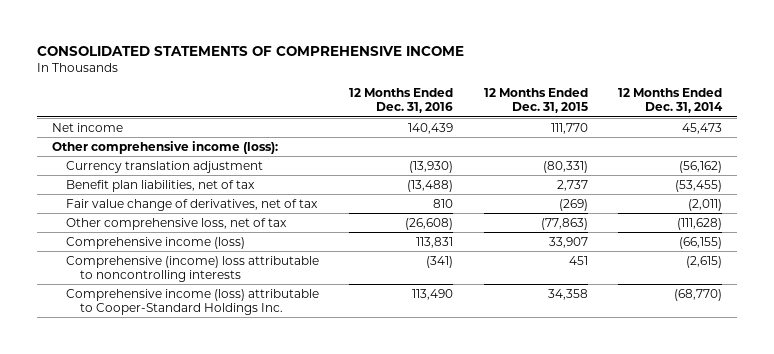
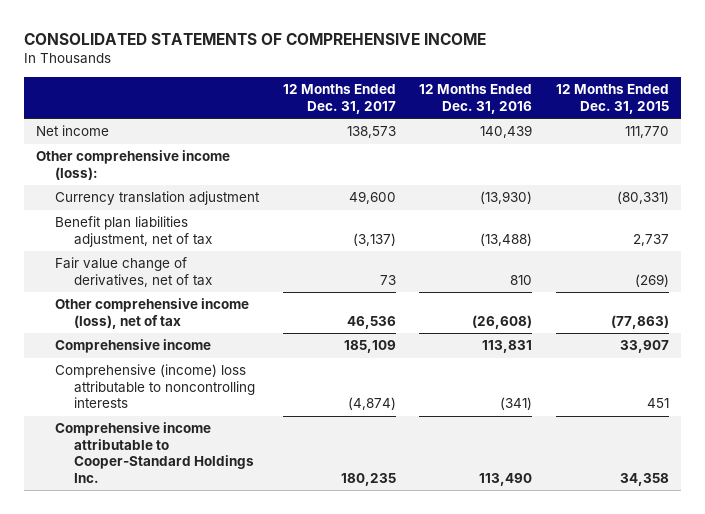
[617,88,723,114] 12 Months Ended Dec. 31, 2014 -> none
none -> [282,84,396,114] 12 Months Ended Dec. 31, 2017
[66,179,256,192] Benefit plan liabilities, net of tax -> [54,216,212,247] Benefit plan liabilities adjustment, net of tax
[66,217,288,230] Other comprehensive loss, net of tax -> [54,298,249,329] Other comprehensive income (loss), net of tax
[66,236,246,249] Comprehensive income (loss) -> [54,339,211,354] Comprehensive income
[66,288,320,315] Comprehensive income (loss) attributable to Cooper-Standard Holdings Inc. -> [54,422,254,483] Comprehensive income attributable to Cooper-Standard Holdings Inc.

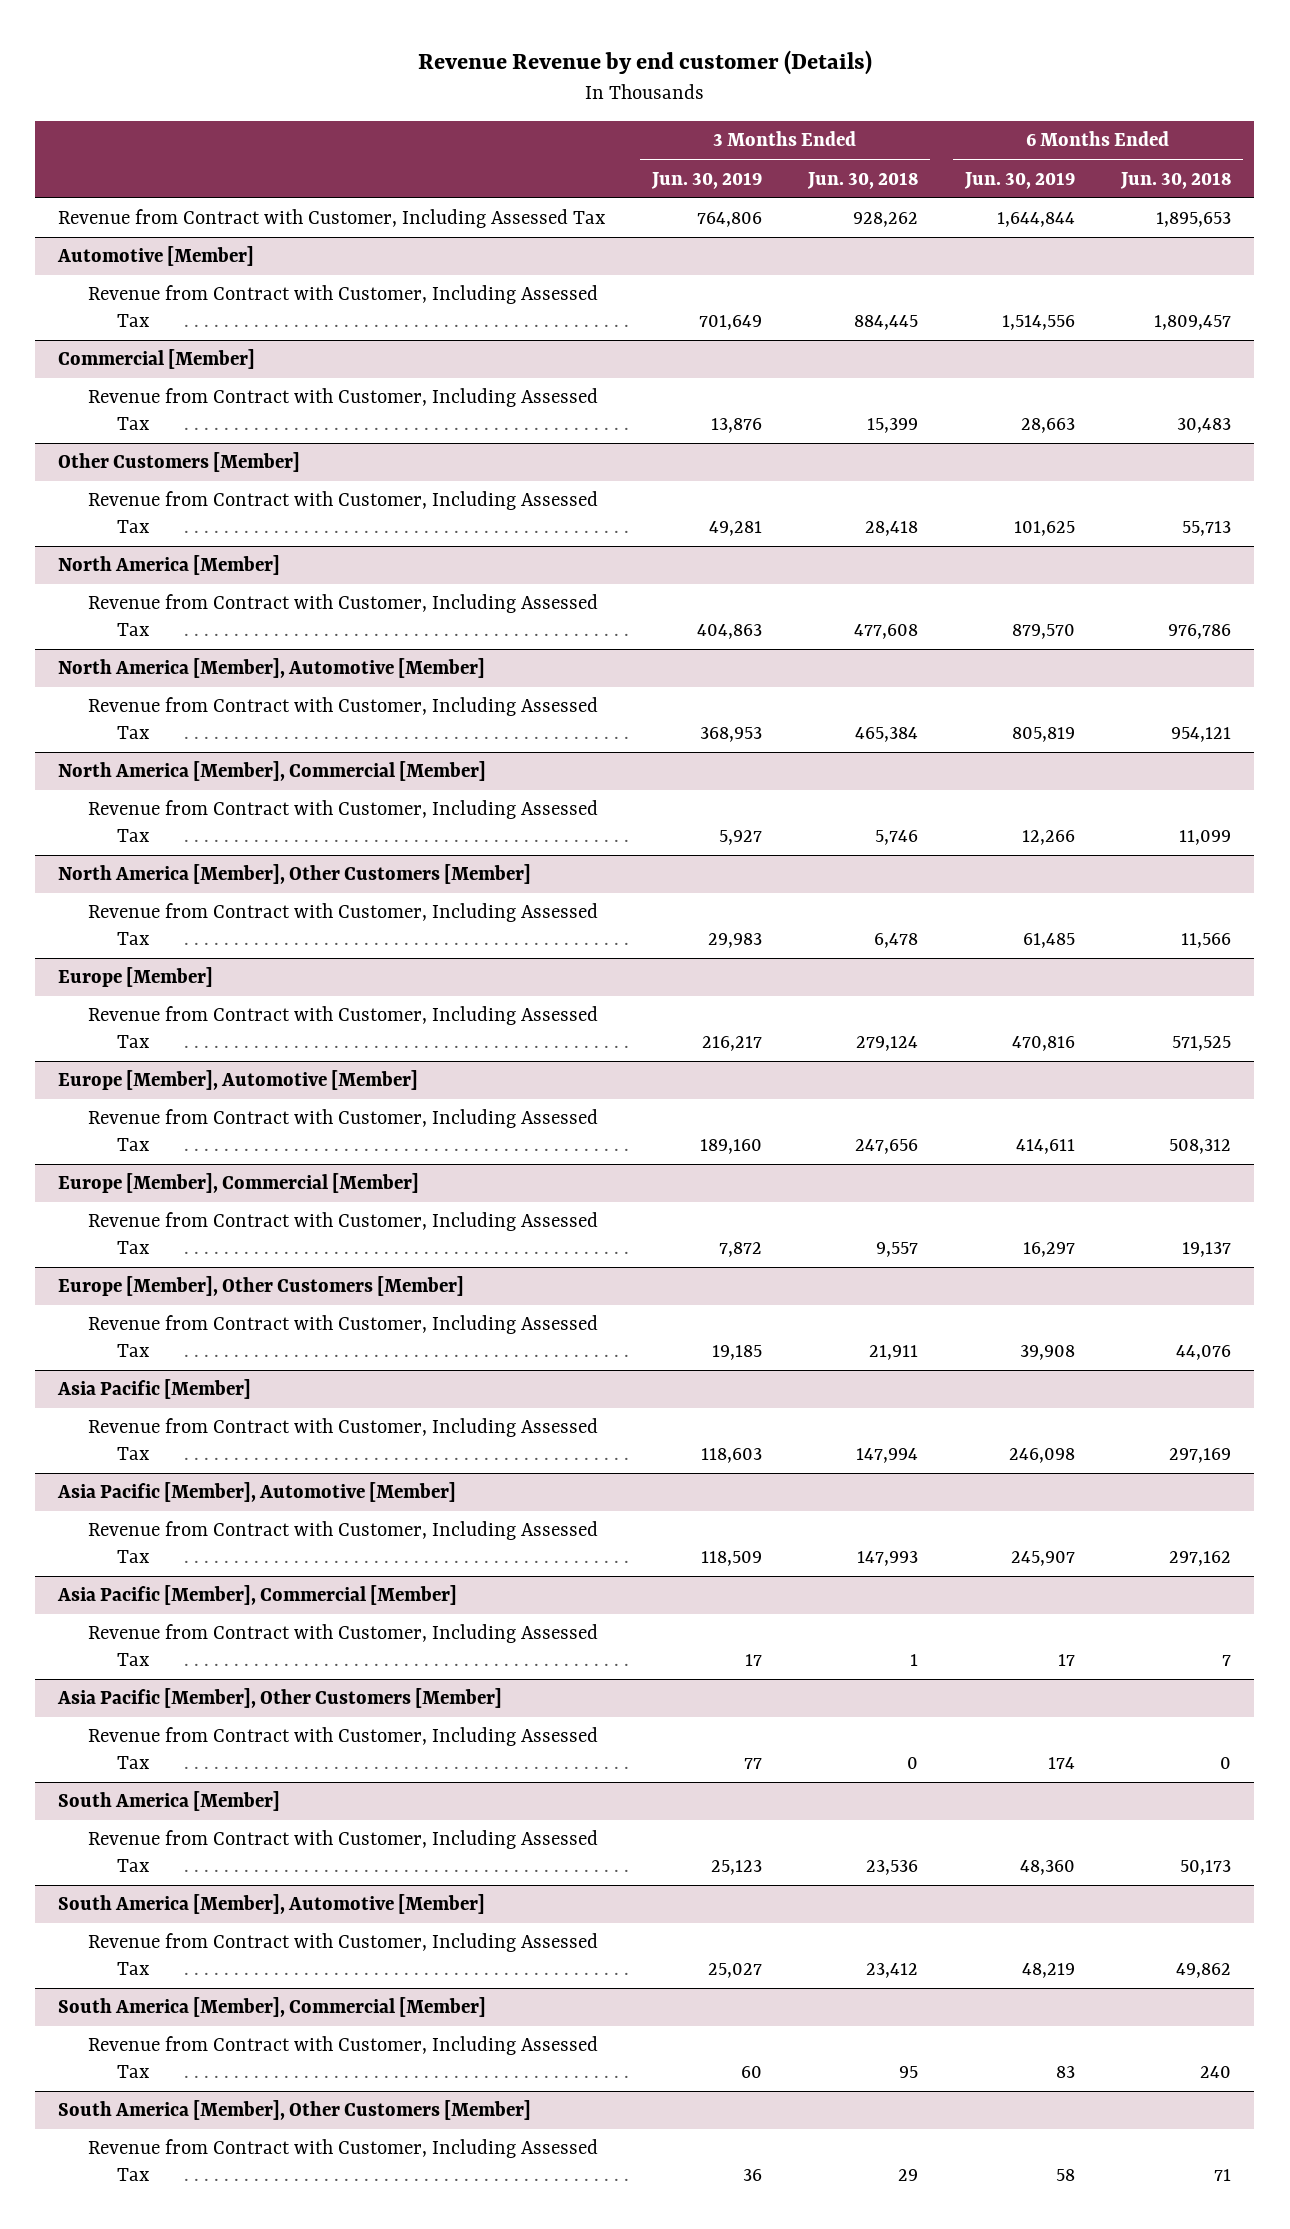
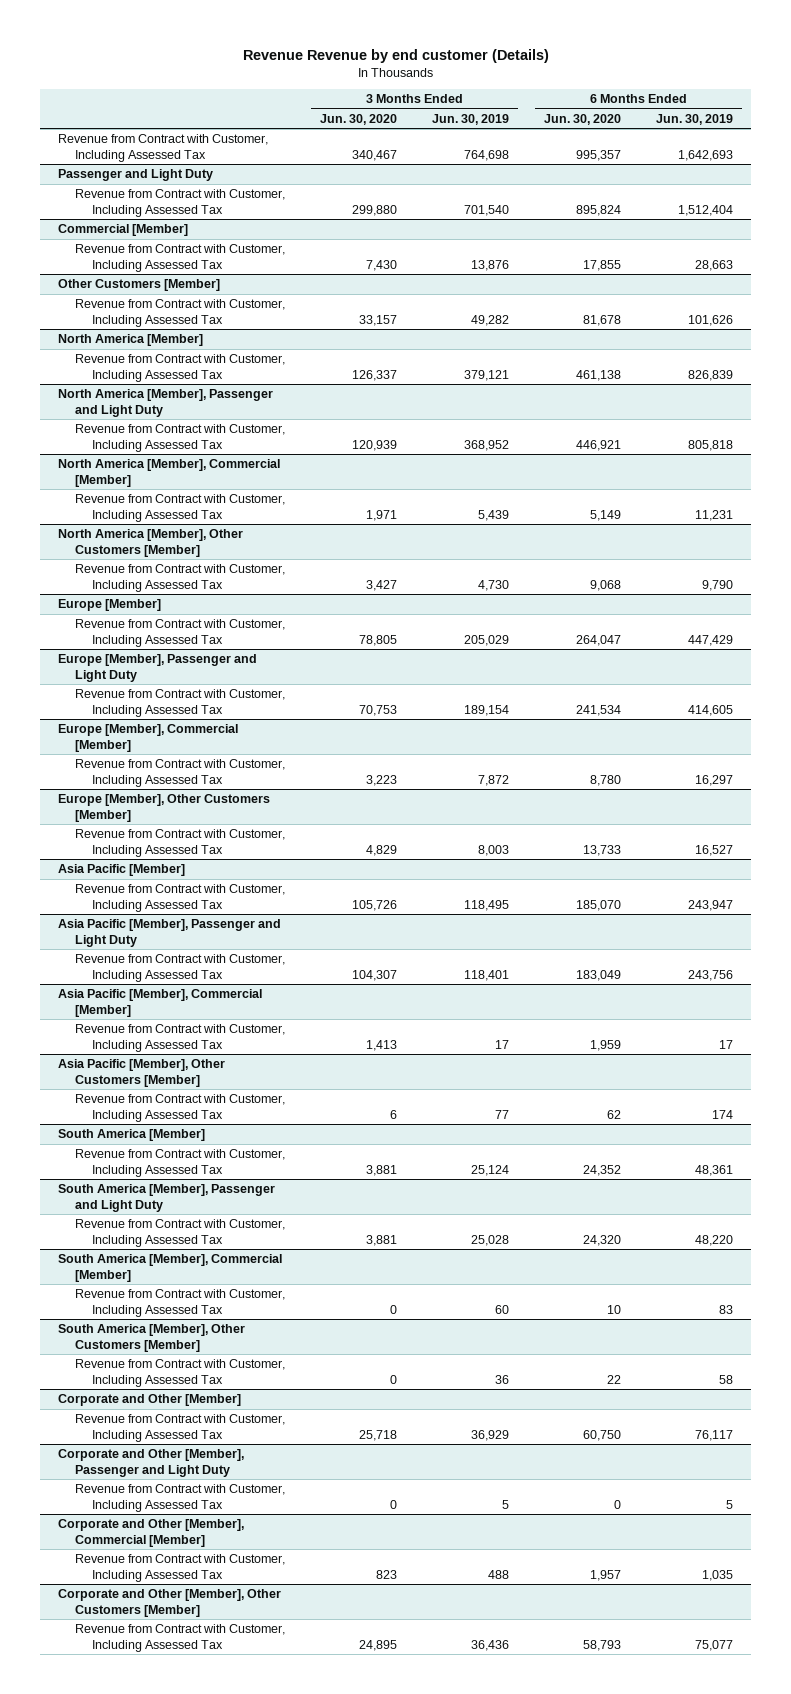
[807,171,919,189] Jun. 30, 2018 -> none
[1120,171,1232,189] Jun. 30, 2018 -> none
none -> [320,113,398,125] Jun. 30, 2020
none -> [544,113,622,125] Jun. 30, 2020
[696,212,762,228] 764,806 -> [464,149,510,161] 764,698
[996,212,1075,228] 1,644,844 -> [678,149,734,161] 1,642,693
[57,246,255,267] Automotive [Member] -> [57,169,213,182] Passenger and Light Duty
[698,315,762,331] 701,649 -> [464,204,510,216] 701,540
[1001,315,1075,331] 1,514,556 -> [678,204,734,216] 1,512,404
[708,521,762,537] 49,281 -> [471,314,510,326] 49,282
[1013,521,1075,537] 101,625 -> [688,314,734,326] 101,626
[58,658,486,679] North America [Member], Automotive [Member] -> none
[696,624,762,640] 404,863 -> [464,369,510,381] 379,121
[1011,624,1075,640] 879,570 -> [688,369,734,381] 826,839
none -> [57,389,273,417] North America [Member], Passenger and Light Duty
[699,727,762,743] 368,953 -> [464,439,510,451] 368,952
[1011,727,1075,743] 805,819 -> [688,439,734,451] 805,818
[718,830,762,846] 5,927 -> [478,509,510,521] 5,439
[1021,830,1075,846] 12,266 -> [695,509,734,521] 11,231
[707,933,762,949] 29,983 -> [478,579,510,591] 4,730
[1022,933,1075,949] 61,485 -> [702,579,734,591] 9,790
[58,1070,419,1091] Europe [Member], Automotive [Member] -> none
[701,1036,762,1052] 216,217 -> [464,634,510,646] 205,029
[1011,1036,1075,1052] 470,816 -> [688,634,734,646] 447,429
none -> [57,654,257,682] Europe [Member], Passenger and Light Duty
[699,1139,762,1155] 189,160 -> [464,704,510,716] 189,154
[1015,1139,1075,1155] 414,611 -> [688,704,734,716] 414,605
[711,1345,762,1361] 19,185 -> [478,844,510,856] 8,003
[1019,1345,1075,1361] 39,908 -> [695,844,734,856] 16,527
[57,1482,457,1503] Asia Pacific [Member], Automotive [Member] -> none
[700,1448,762,1464] 118,603 -> [464,899,510,911] 118,495
[1008,1448,1075,1464] 246,098 -> [688,899,734,911] 243,947
none -> [57,919,281,947] Asia Pacific [Member], Passenger and Light Duty
[700,1551,762,1567] 118,509 -> [464,969,510,981] 118,401
[1010,1551,1075,1567] 245,907 -> [688,969,734,981] 243,756
[58,1894,486,1915] South America [Member], Automotive [Member] -> none
[710,1860,762,1876] 25,123 -> [471,1164,510,1176] 25,124
[1019,1860,1075,1876] 48,360 -> [695,1164,734,1176] 48,361
none -> [57,1184,275,1212] South America [Member], Passenger and Light Duty
[707,1963,762,1979] 25,027 -> [471,1234,510,1246] 25,028
[1021,1963,1075,1979] 48,219 -> [695,1234,734,1246] 48,220
none -> [57,1394,241,1407] Corporate and Other [Member]
none -> [75,1414,286,1442] Revenue from Contract with Customer, Including Assessed Tax
none -> [57,1449,244,1477] Corporate and Other [Member], Passenger and Light Duty
none -> [75,1484,286,1512] Revenue from Contract with Customer, Including Assessed Tax
none -> [57,1519,244,1547] Corporate and Other [Member], Commercial [Member]
none -> [75,1554,286,1582] Revenue from Contract with Customer, Including Assessed Tax
none -> [57,1589,281,1617] Corporate and Other [Member], Other Customers [Member]
none -> [75,1624,286,1652] Revenue from Contract with Customer, Including Assessed Tax

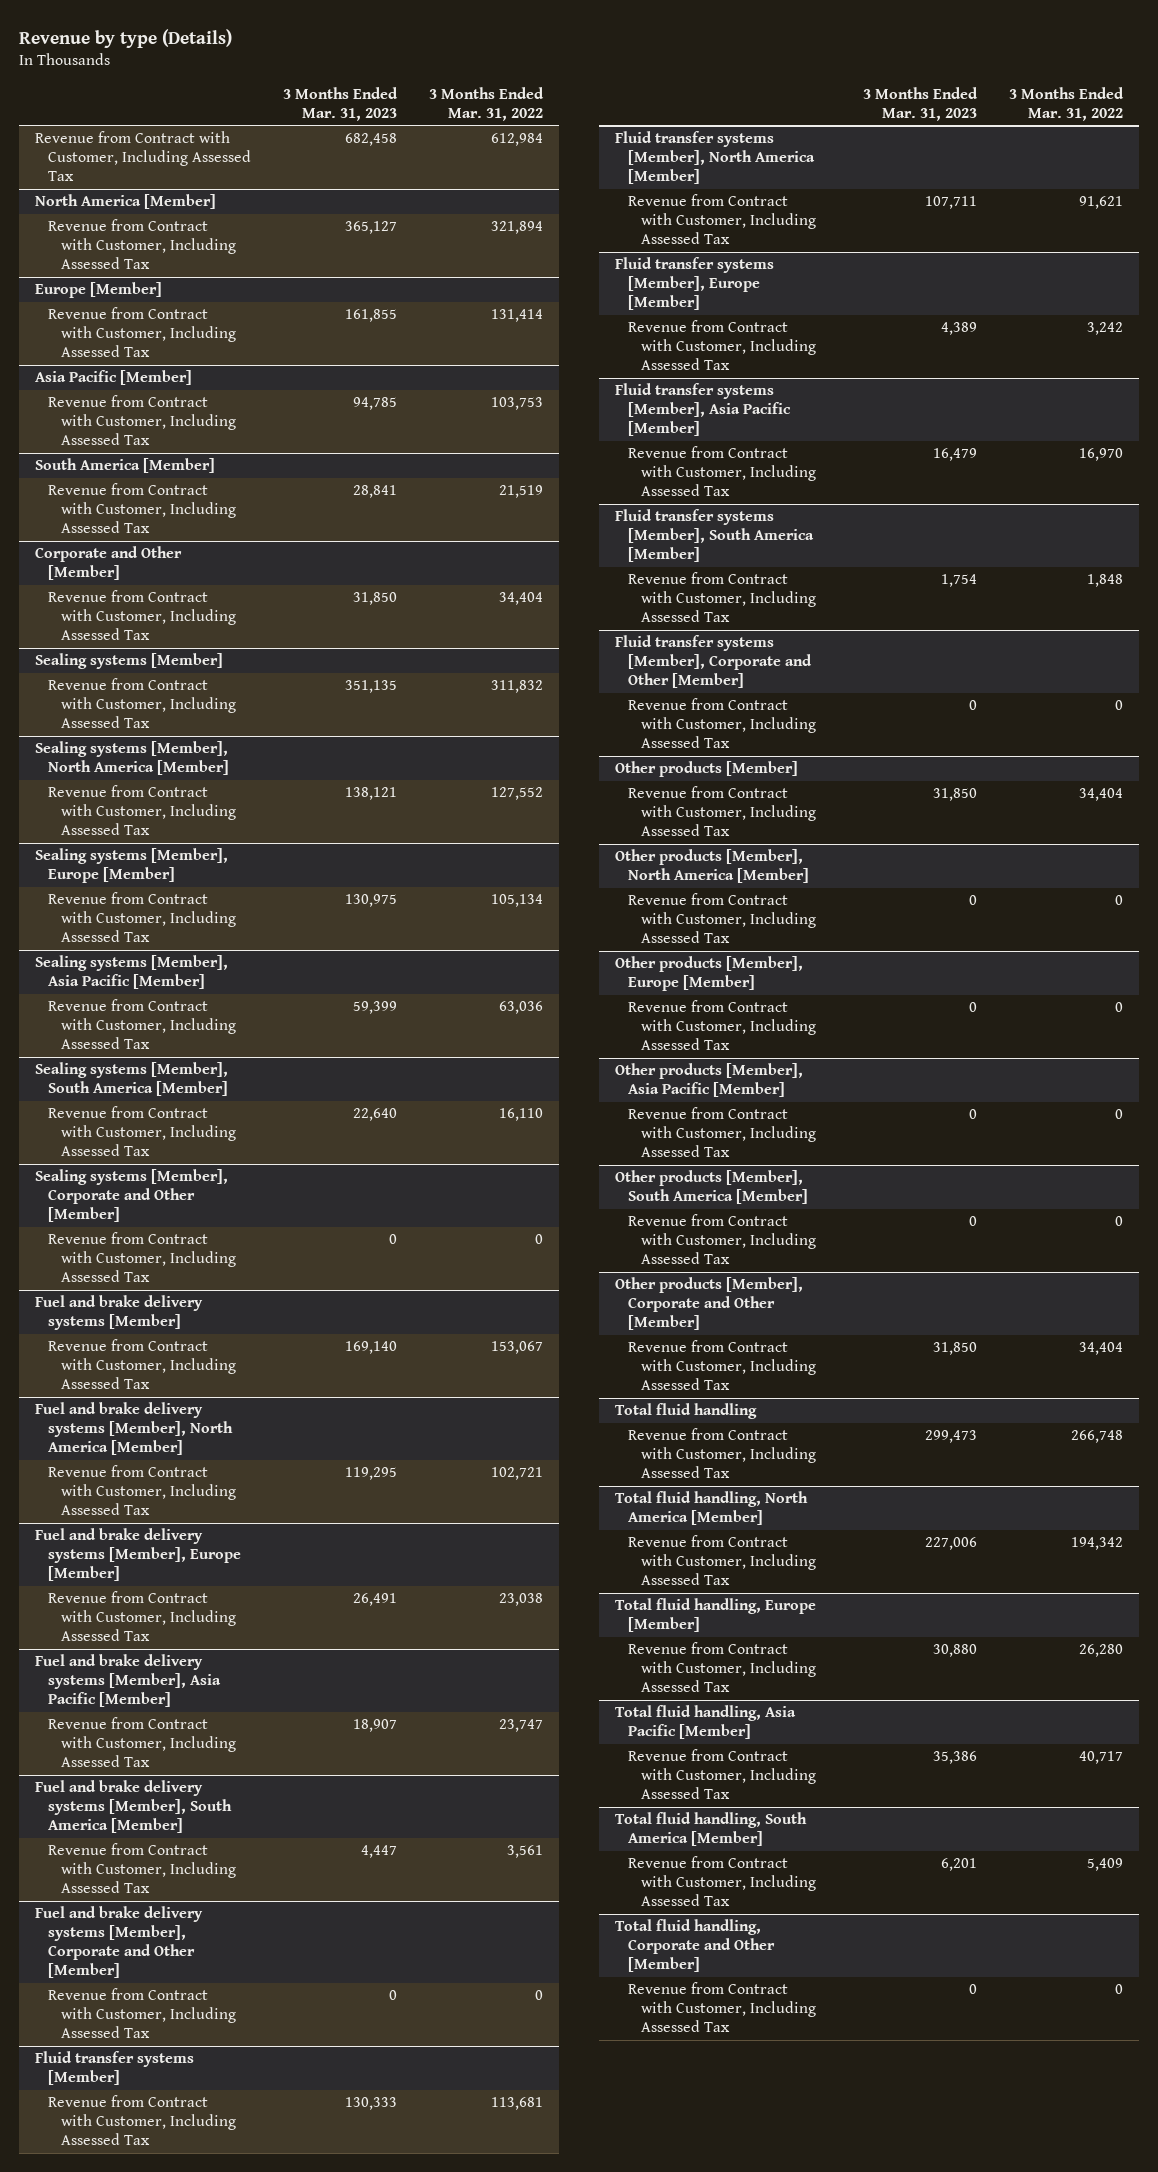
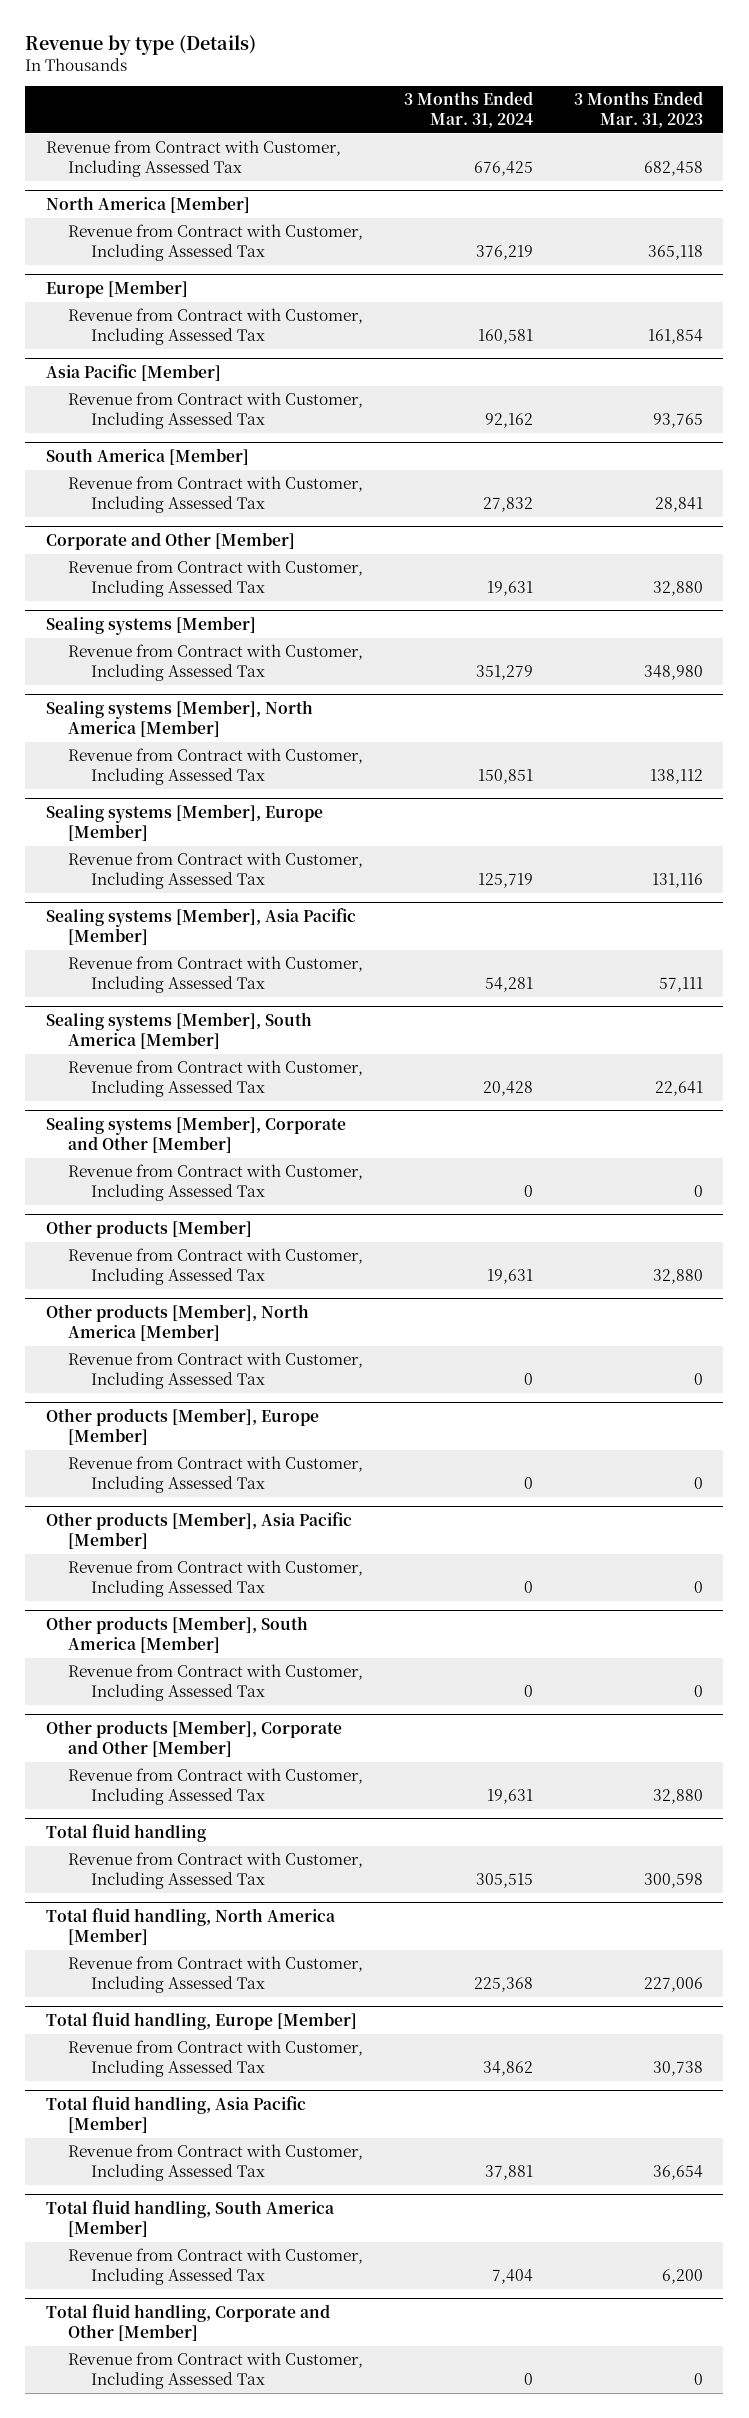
[428,86,544,121] 3 Months Ended Mar. 31, 2022 -> none
none -> [404,91,534,129] 3 Months Ended Mar. 31, 2024
[345,221,398,235] 365,127 -> [647,245,703,261] 365,118
[345,309,398,323] 161,855 -> [647,329,703,345] 161,854
[353,397,398,411] 94,785 -> [652,413,703,429] 93,765
[353,592,398,606] 31,850 -> [652,581,703,597] 32,880
[345,680,398,694] 351,135 -> [643,665,703,681] 348,980
[345,787,398,801] 138,121 -> [649,769,703,785] 138,112
[345,894,398,908] 130,975 -> [651,873,703,889] 131,116
[353,1001,398,1015] 59,399 -> [658,977,703,993] 57,111
[353,1108,398,1122] 22,640 -> [654,1081,703,1097] 22,641
[35,1295,204,1331] Fuel and brake delivery systems [Member] -> none
[48,1339,237,1390] Revenue from Contract with Customer, Including Assessed Tax -> none
[35,1402,234,1456] Fuel and brake delivery systems [Member], North America [Member] -> none
[48,1465,237,1516] Revenue from Contract with Customer, Including Assessed Tax -> none
[35,1528,242,1582] Fuel and brake delivery systems [Member], Europe [Member] -> none
[48,1591,237,1642] Revenue from Contract with Customer, Including Assessed Tax -> none
[35,1654,222,1708] Fuel and brake delivery systems [Member], Asia Pacific [Member] -> none
[48,1717,237,1768] Revenue from Contract with Customer, Including Assessed Tax -> none
[35,1780,233,1834] Fuel and brake delivery systems [Member], South America [Member] -> none
[48,1843,237,1894] Revenue from Contract with Customer, Including Assessed Tax -> none
[35,1906,204,1979] Fuel and brake delivery systems [Member], Corporate and Other [Member] -> none
[48,1988,237,2039] Revenue from Contract with Customer, Including Assessed Tax -> none
[35,2051,195,2086] Fluid transfer systems [Member] -> none
[48,2095,237,2146] Revenue from Contract with Customer, Including Assessed Tax -> none
[614,131,815,185] Fluid transfer systems [Member], North America [Member] -> none
[627,194,816,245] Revenue from Contract with Customer, Including Assessed Tax -> none
[614,257,774,311] Fluid transfer systems [Member], Europe [Member] -> none
[627,320,816,371] Revenue from Contract with Customer, Including Assessed Tax -> none
[614,383,791,437] Fluid transfer systems [Member], Asia Pacific [Member] -> none
[627,446,816,497] Revenue from Contract with Customer, Including Assessed Tax -> none
[614,509,814,563] Fluid transfer systems [Member], South America [Member] -> none
[627,572,816,623] Revenue from Contract with Customer, Including Assessed Tax -> none
[614,635,812,689] Fluid transfer systems [Member], Corporate and Other [Member] -> none
[627,698,816,749] Revenue from Contract with Customer, Including Assessed Tax -> none
[932,788,977,802] 31,850 -> [652,1269,703,1285] 32,880
[932,1342,977,1356] 31,850 -> [652,1789,703,1805] 32,880
[924,1430,977,1444] 299,473 -> [643,1873,703,1889] 300,598
[932,1644,977,1658] 30,880 -> [652,2061,703,2077] 30,738
[932,1751,977,1765] 35,386 -> [652,2165,703,2181] 36,654
[940,1858,977,1872] 6,201 -> [661,2269,703,2285] 6,200

